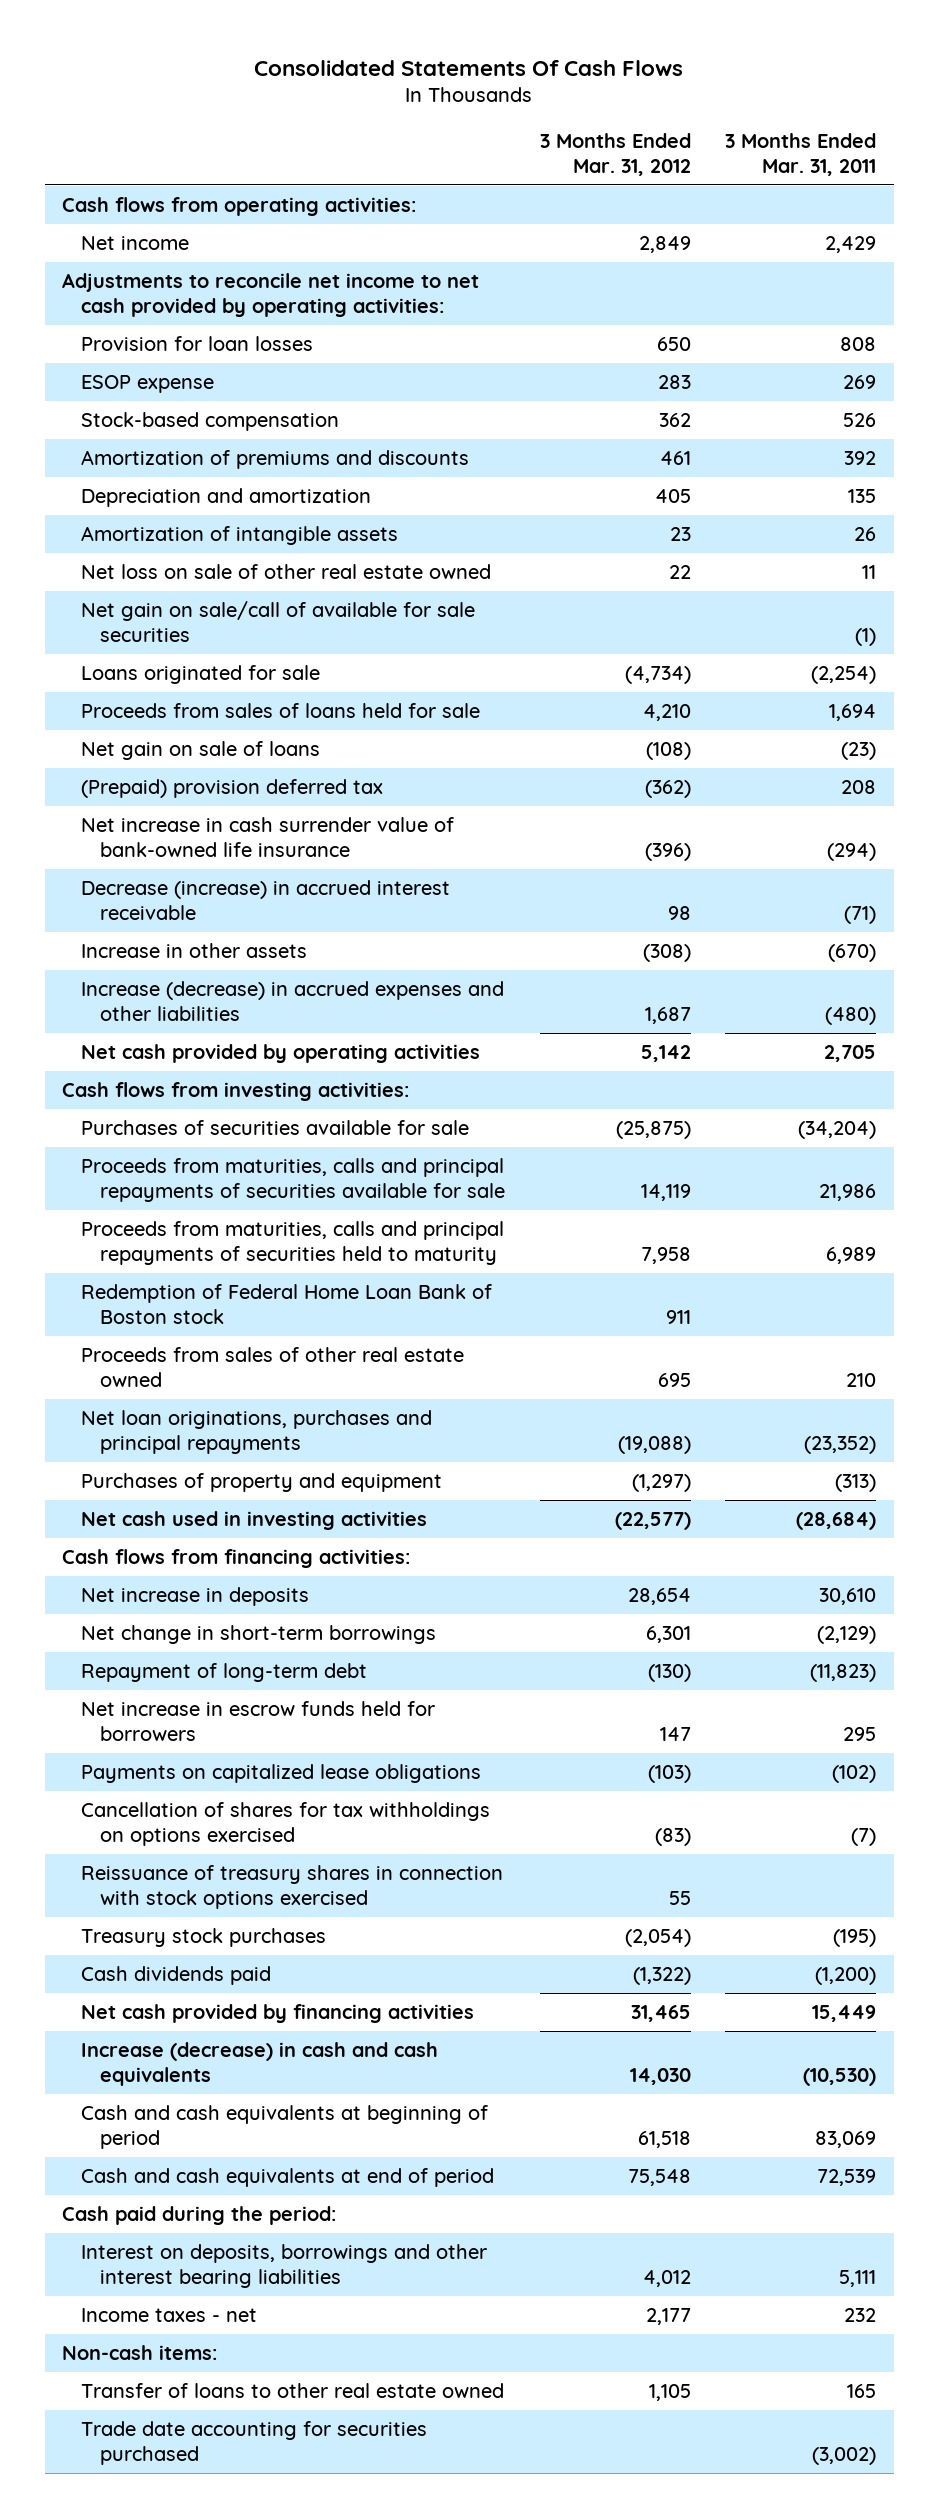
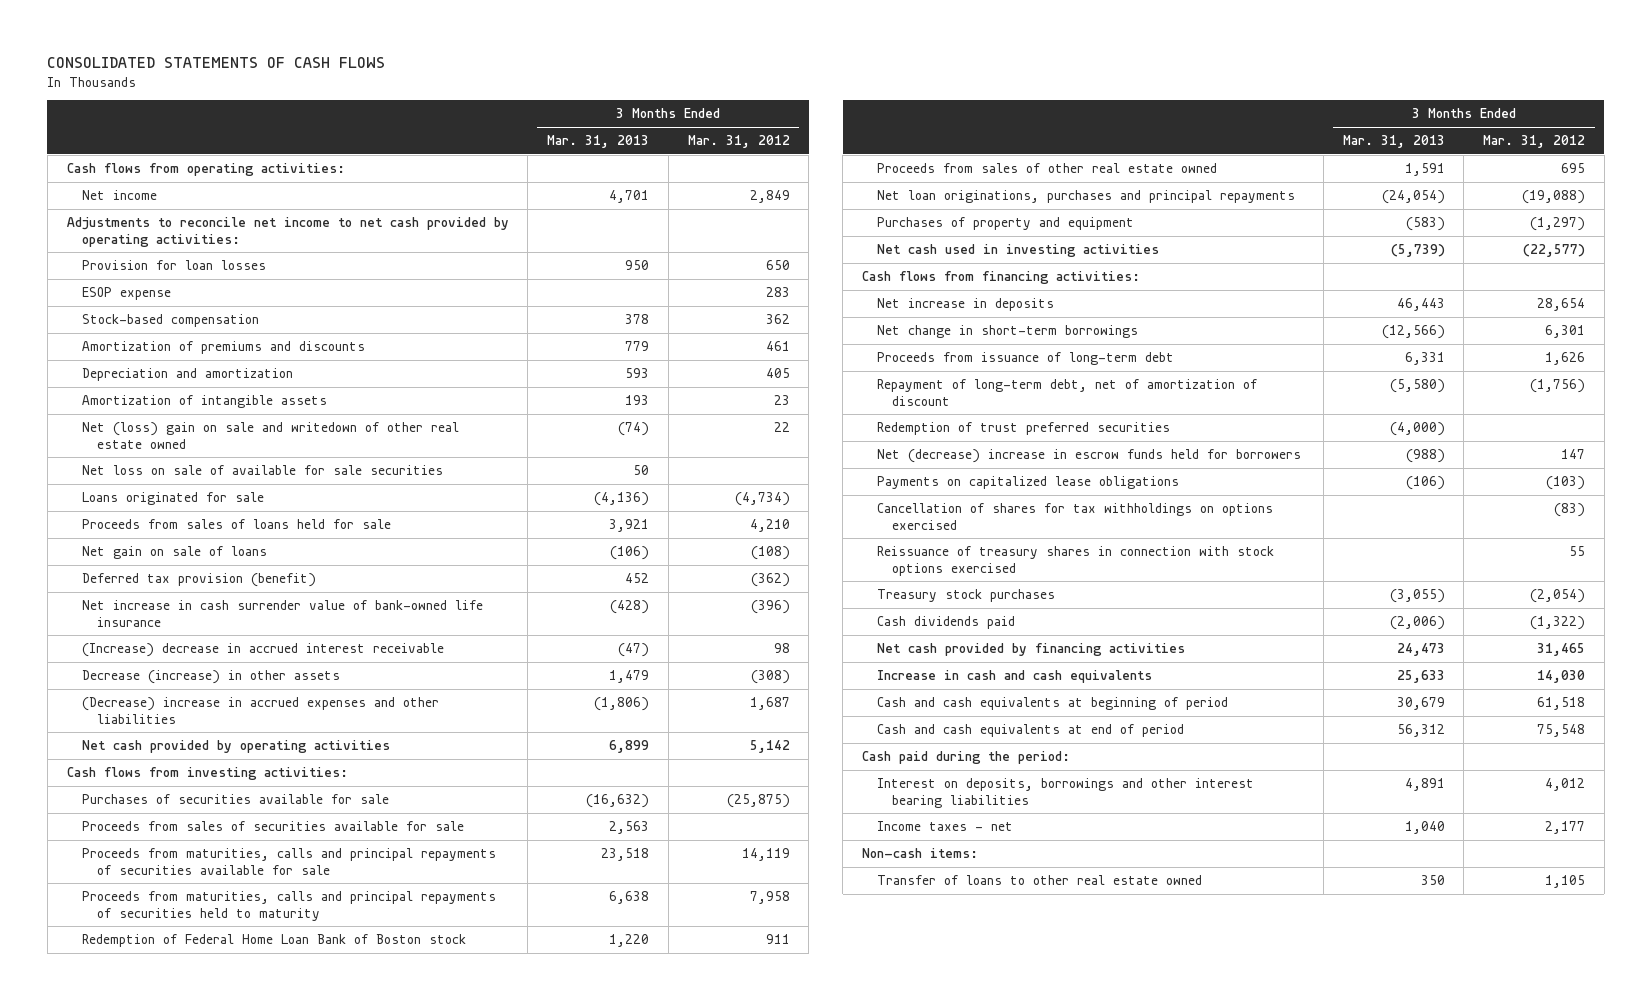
[254,59,684,76] Consolidated Statements Of Cash Flows -> [47,57,386,69] CONSOLIDATED STATEMENTS OF CASH FLOWS
[725,132,877,176] 3 Months Ended Mar. 31, 2011 -> none
none -> [547,135,650,149] Mar. 31, 2013
[81,563,492,579] Net loss on sale of other real estate owned -> [81,422,459,449] Net (loss) gain on sale and writedown of other real estate owned
[81,600,476,642] Net gain on sale/call of available for sale securities -> [81,465,443,476] Net loss on sale of available for sale securities
[81,778,384,798] (Prepaid) provision deferred tax -> [81,573,316,588] Deferred tax provision (benefit)
[81,879,451,920] Decrease (increase) in accrued interest receivable -> [81,643,444,658] (Increase) decrease in accrued interest receivable
[81,942,308,958] Increase in other assets -> [81,670,340,685] Decrease (increase) in other assets
[81,980,505,1021] Increase (decrease) in accrued expenses and other liabilities -> [81,697,439,724] (Decrease) increase in accrued expenses and other liabilities
none -> [81,821,464,832] Proceeds from sales of securities available for sale
none -> [877,352,1175,366] Proceeds from issuance of long-term debt
[81,1662,368,1682] Repayment of long-term debt -> [877,379,1258,406] Repayment of long-term debt, net of amortization of discount
[647,1663,691,1682] (130) -> [1530,379,1586,394] (1,756)
none -> [877,422,1171,436] Redemption of trust preferred securities
[81,1700,436,1741] Net increase in escrow funds held for borrowers -> [877,449,1302,464] Net (decrease) increase in escrow funds held for borrowers
[81,2041,439,2086] Increase (decrease) in cash and cash equivalents -> [877,670,1153,684] Increase in cash and cash equivalents
[81,2420,428,2465] Trade date accounting for securities purchased -> none

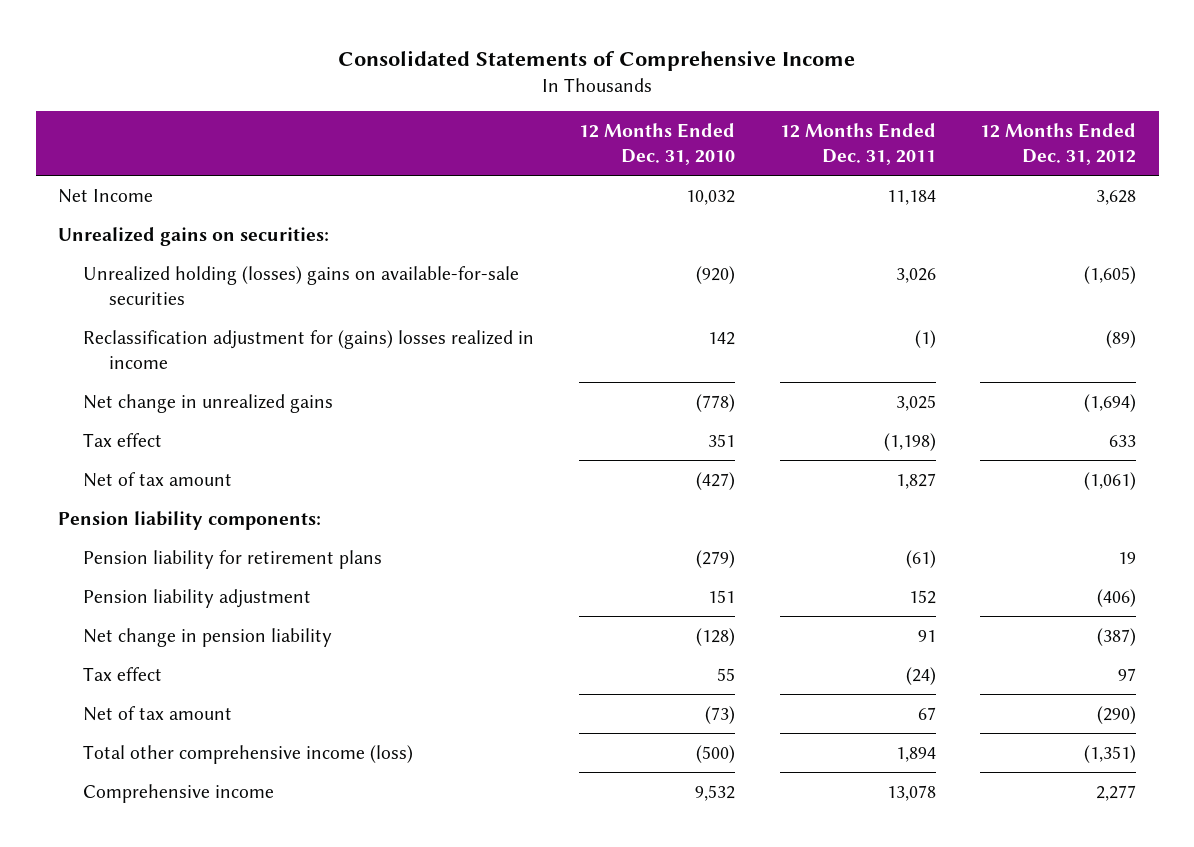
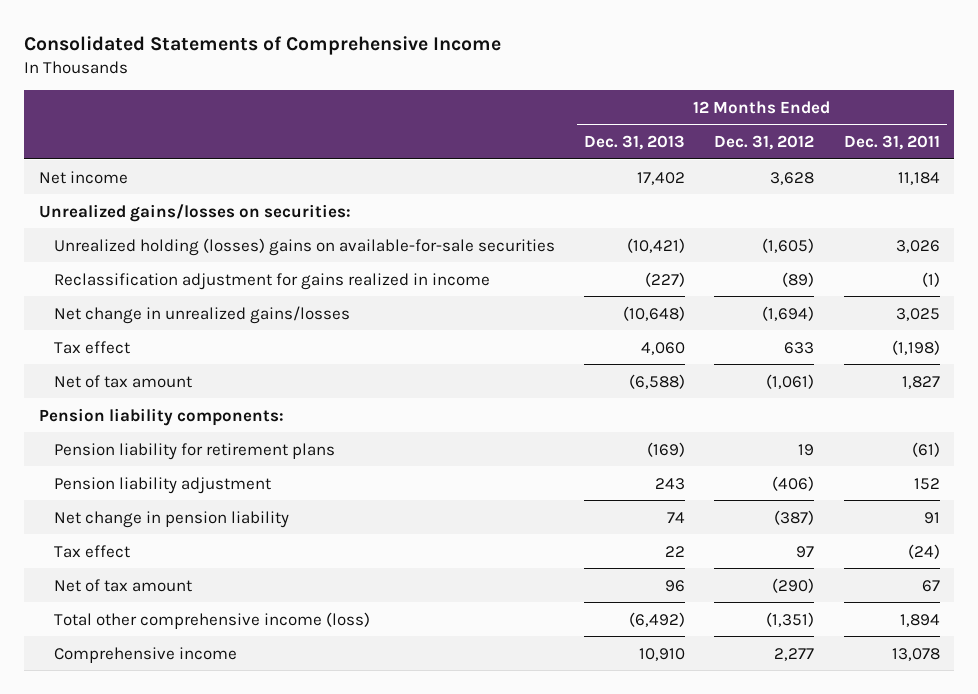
[579,123,736,165] 12 Months Ended Dec. 31, 2010 -> none
none -> [584,135,686,151] Dec. 31, 2013
[58,188,154,203] Net Income -> [38,170,128,184] Net income
[58,226,330,246] Unrealized gains on securities: -> [38,203,351,222] Unrealized gains/losses on securities:
[83,329,535,369] Reclassification adjustment for (gains) losses realized in income -> [54,272,491,290] Reclassification adjustment for gains realized in income
[83,393,334,413] Net change in unrealized gains -> [54,305,351,324] Net change in unrealized gains/losses

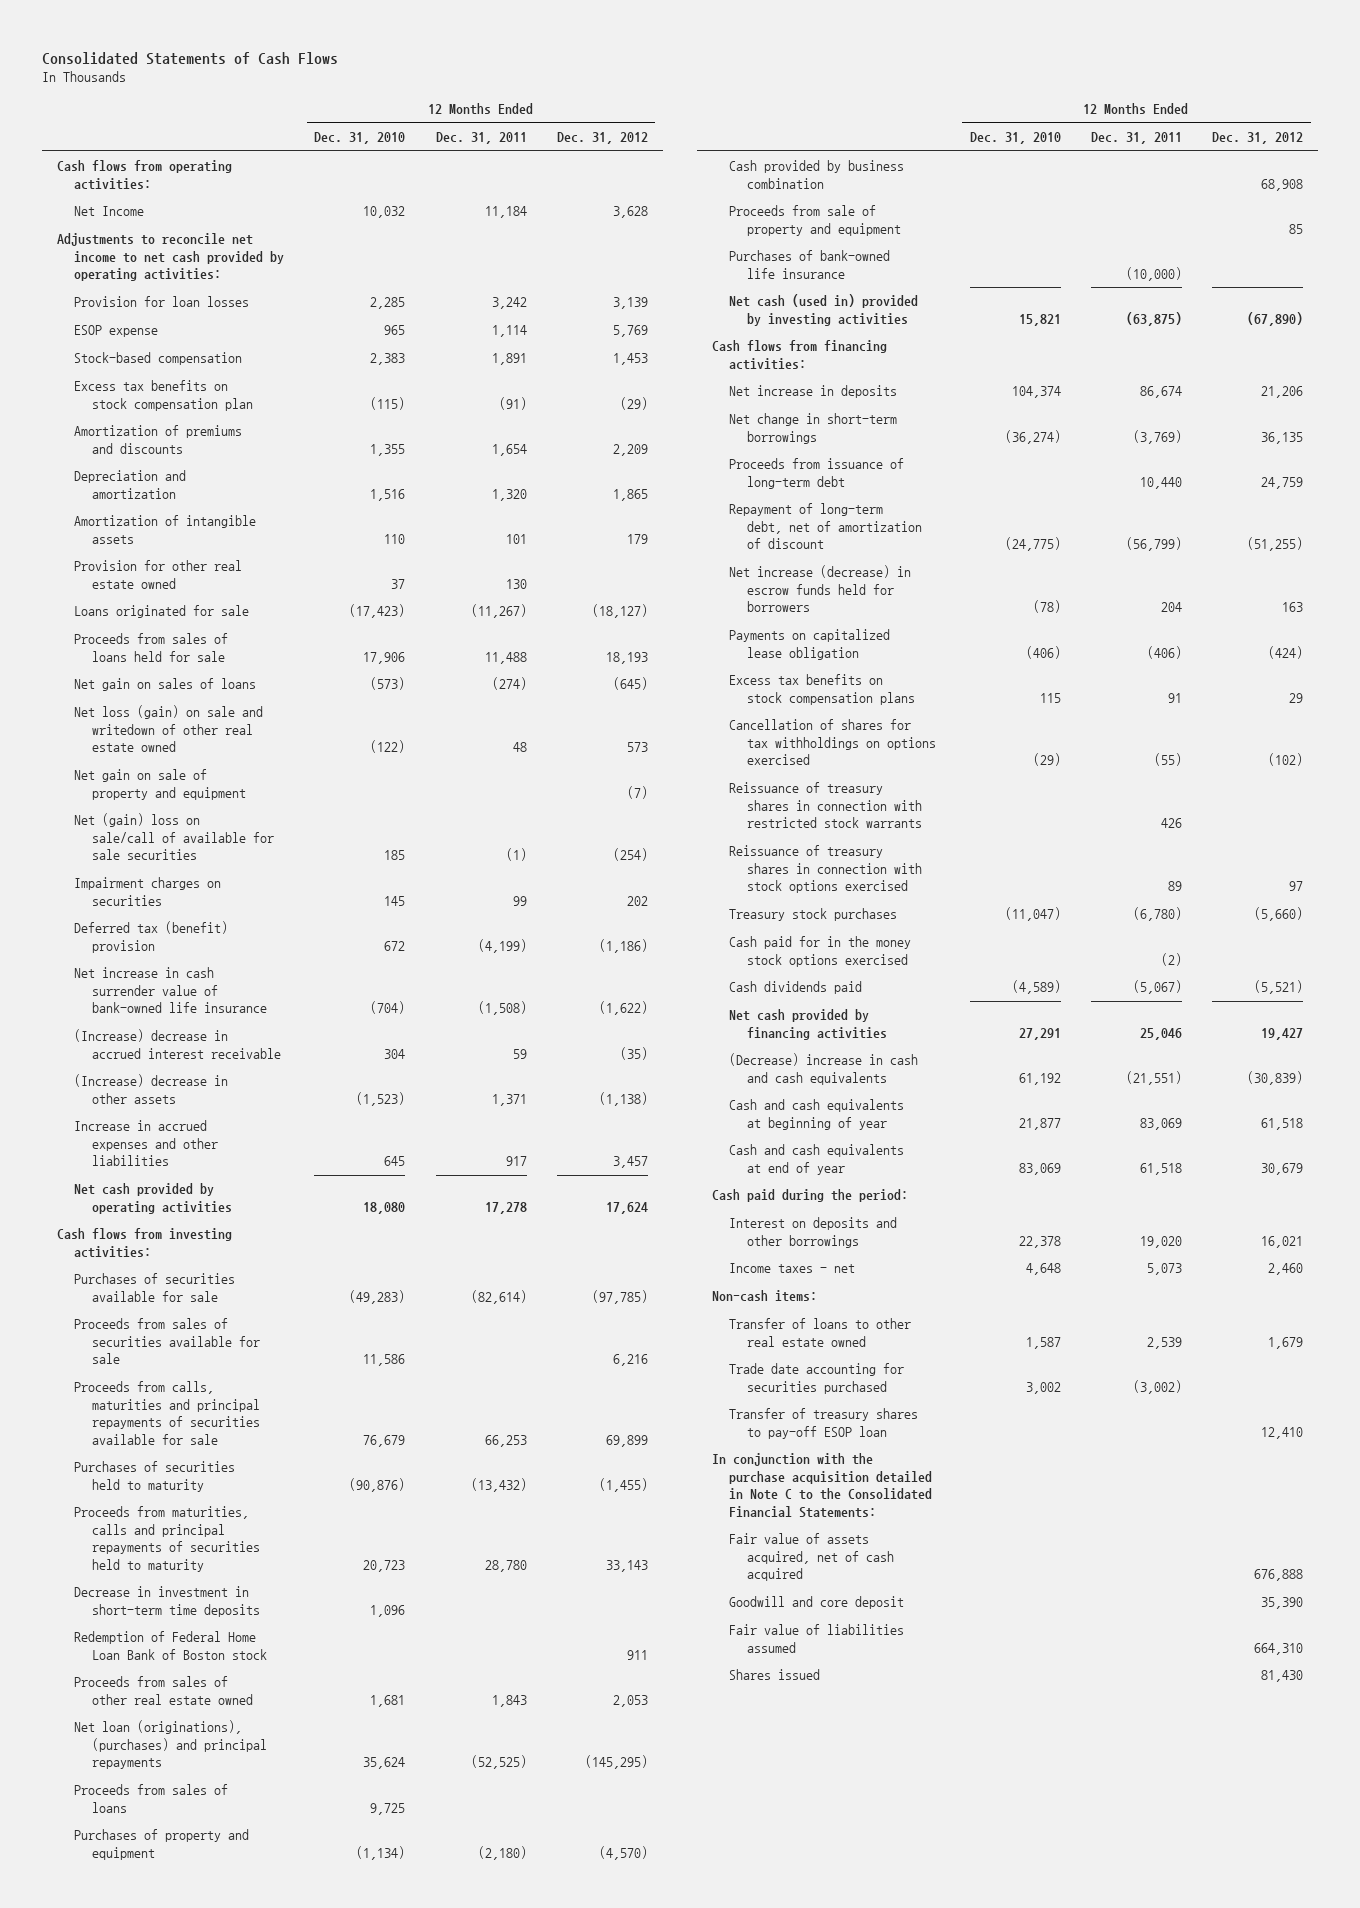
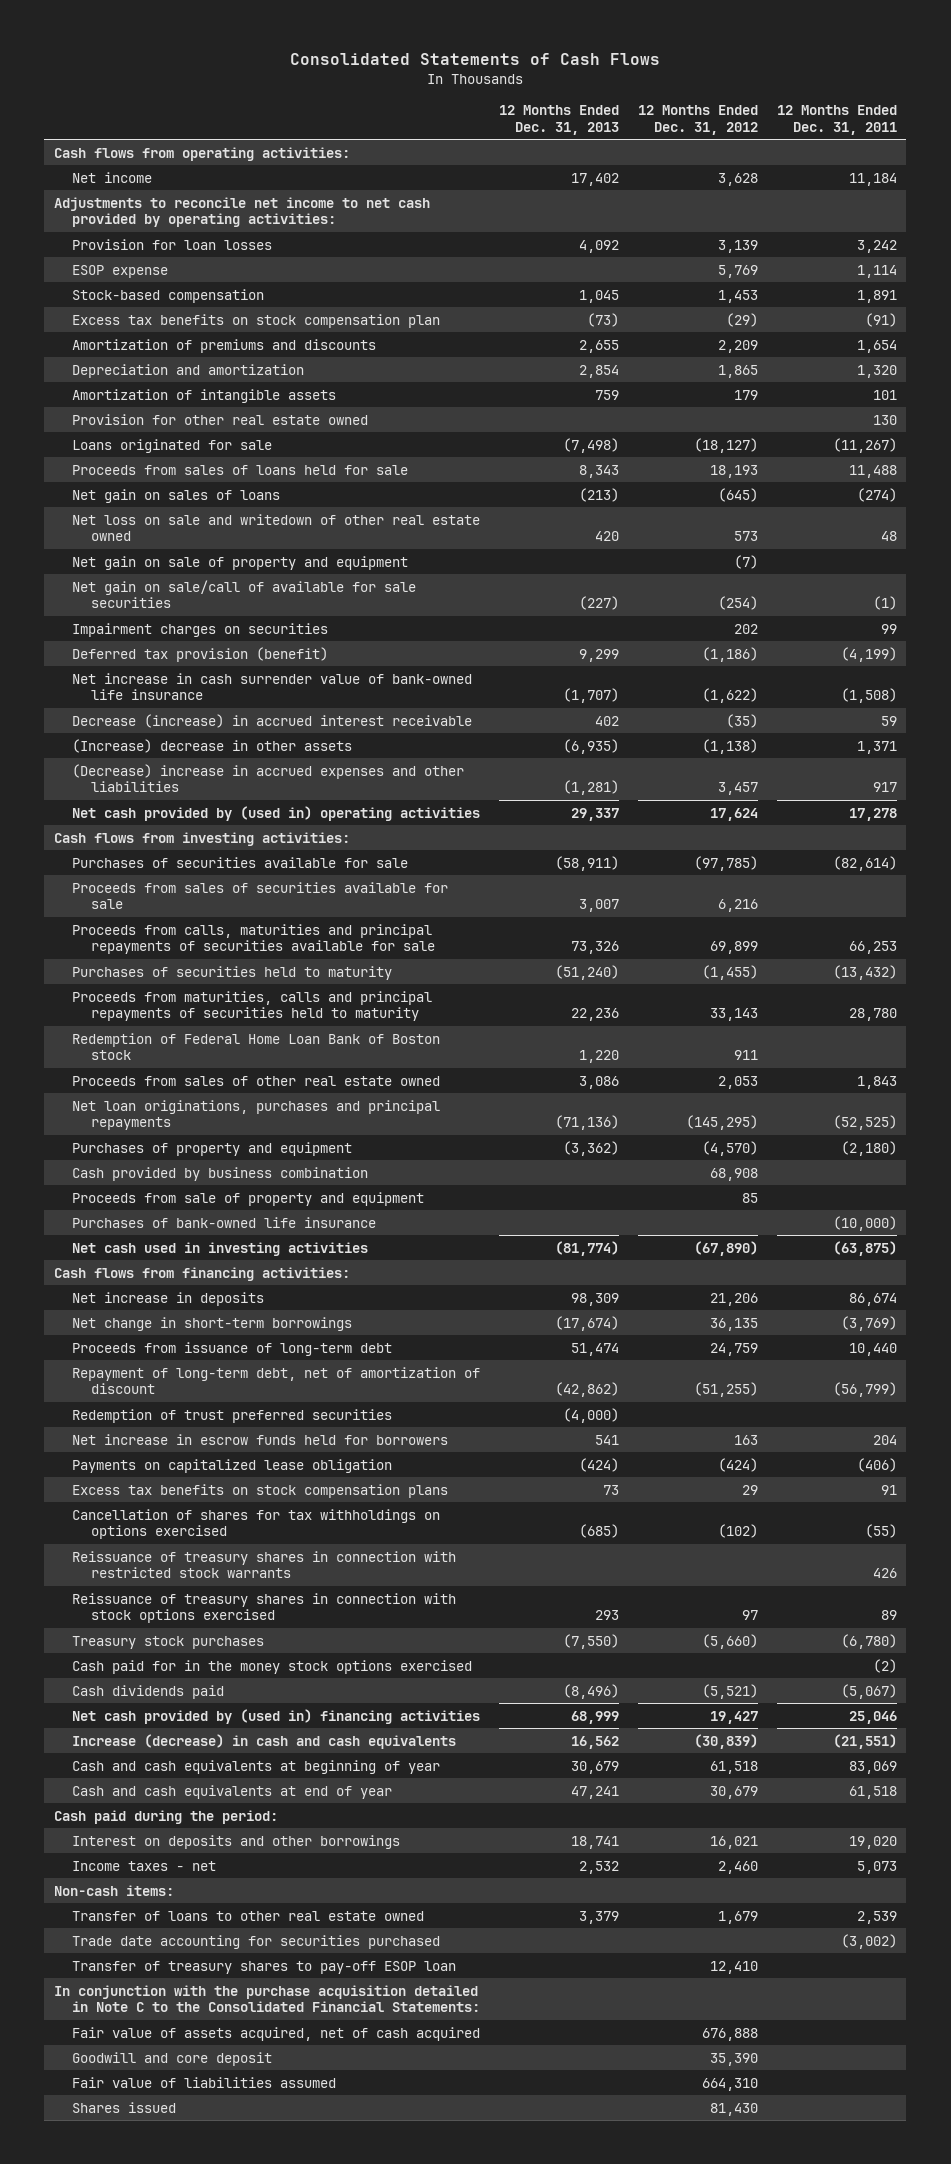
[314,131,406,144] Dec. 31, 2010 -> none
none -> [499,104,620,135] 12 Months Ended Dec. 31, 2013
[74,206,145,217] Net Income -> [72,171,153,183] Net income
[74,705,264,753] Net loss (gain) on sale and writedown of other real estate owned -> [72,513,481,542] Net loss on sale and writedown of other real estate owned
[74,813,274,861] Net (gain) loss on sale/call of available for sale securities -> [72,579,417,609] Net gain on sale/call of available for sale securities
[74,921,229,953] Deferred tax (benefit) provision -> [72,646,329,662] Deferred tax provision (benefit)
[74,1029,281,1059] (Increase) decrease in accrued interest receivable -> [72,713,473,728] Decrease (increase) in accrued interest receivable
[74,1120,218,1167] Increase in accrued expenses and other liabilities -> [72,763,465,793] (Decrease) increase in accrued expenses and other liabilities
[74,1183,232,1214] Net cash provided by operating activities -> [72,805,481,821] Net cash provided by (used in) operating activities
[74,1586,260,1617] Decrease in investment in short-term time deposits -> none
[74,1784,229,1813] Proceeds from sales of loans -> none
[74,1720,267,1770] Net loan (originations), (purchases) and principal repayments -> [72,1099,441,1131] Net loan originations, purchases and principal repayments
[729,294,919,326] Net cash (used in) provided by investing activities -> [72,1241,369,1256] Net cash used in investing activities
none -> [72,1408,393,1423] Redemption of trust preferred securities
[729,565,912,613] Net increase (decrease) in escrow funds held for borrowers -> [72,1433,449,1445] Net increase in escrow funds held for borrowers
[729,1009,887,1040] Net cash provided by financing activities -> [72,1708,481,1724] Net cash provided by (used in) financing activities
[729,1053,919,1085] (Decrease) increase in cash and cash equivalents -> [72,1733,457,1749] Increase (decrease) in cash and cash equivalents

